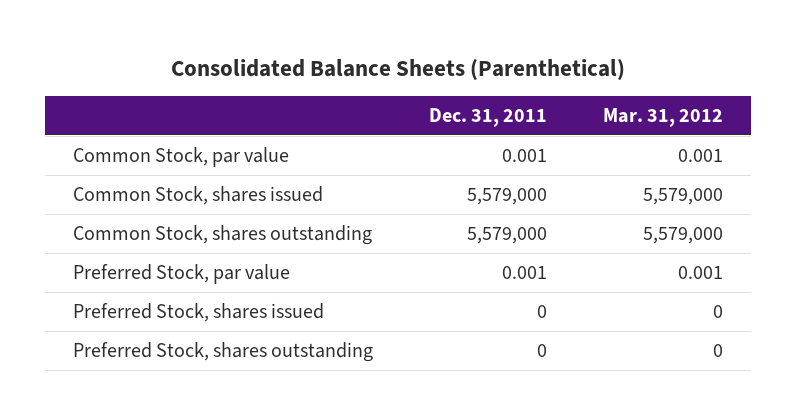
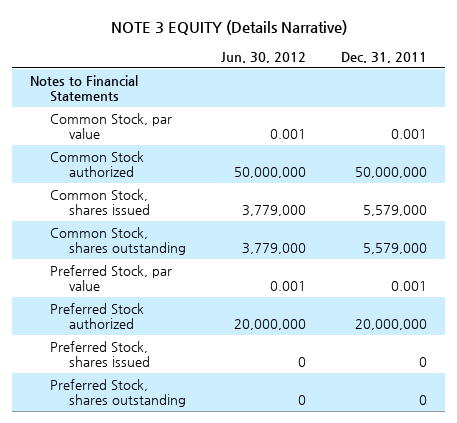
[170,59,625,82] Consolidated Balance Sheets (Parenthetical) -> [110,19,347,35] NOTE 3 EQUITY (Details Narrative)
[603,108,724,128] Mar. 31, 2012 -> none
none -> [221,51,307,63] Jun. 30, 2012
none -> [29,74,138,102] Notes to Financial Statements
none -> [49,150,144,177] Common Stock authorized
none -> [49,302,144,329] Preferred Stock authorized

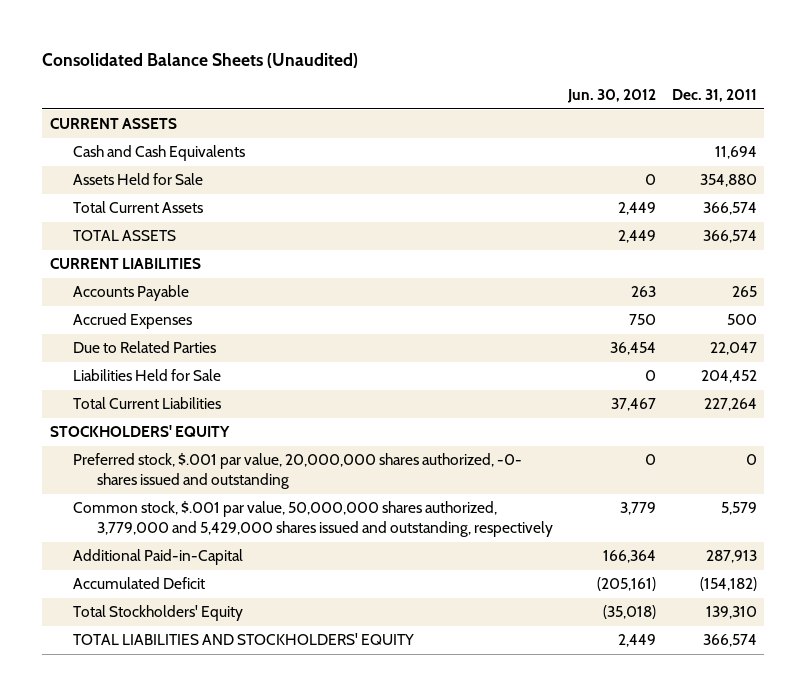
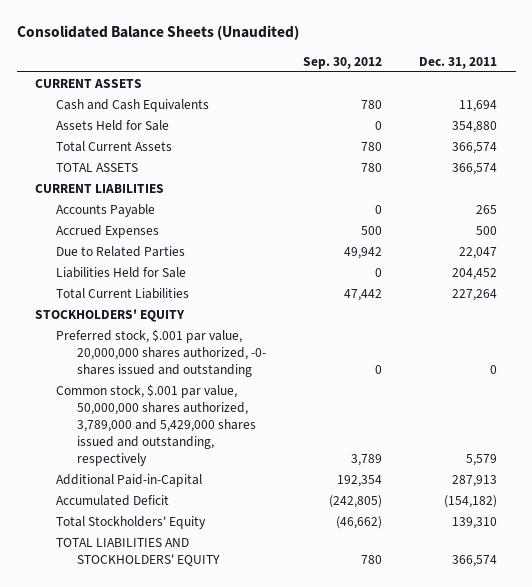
[567,89,657,104] Jun. 30, 2012 -> none
none -> [303,56,383,69] Sep. 30, 2012
[73,501,553,537] Common stock, $.001 par value, 50,000,000 shares authorized, 3,779,000 and 5,429,000 shares issued and outstanding, respectively -> [56,384,256,467] Common stock, $.001 par value, 50,000,000 shares authorized, 3,789,000 and 5,429,000 shares issued and outstanding, respectively

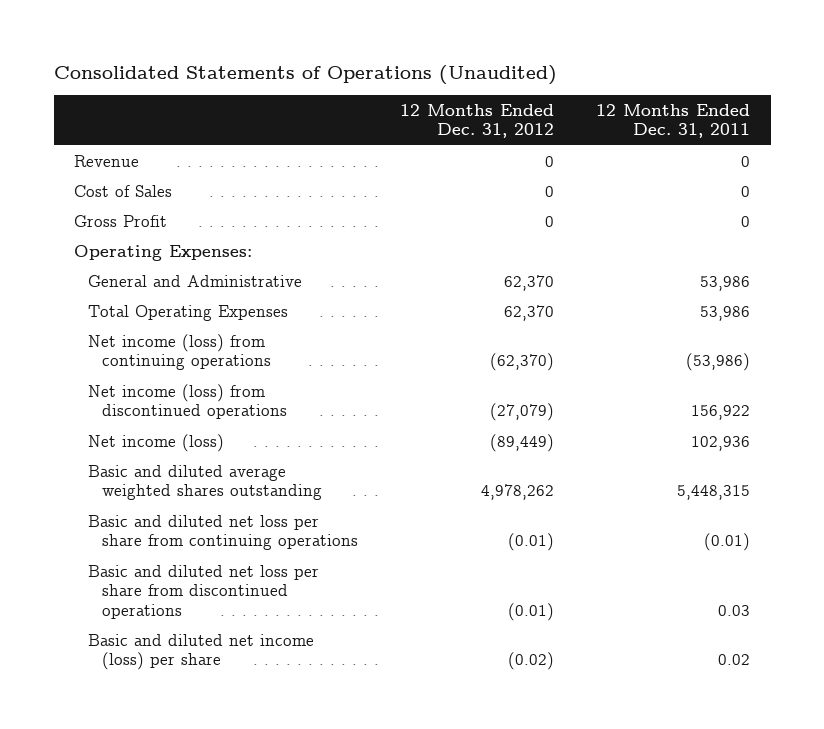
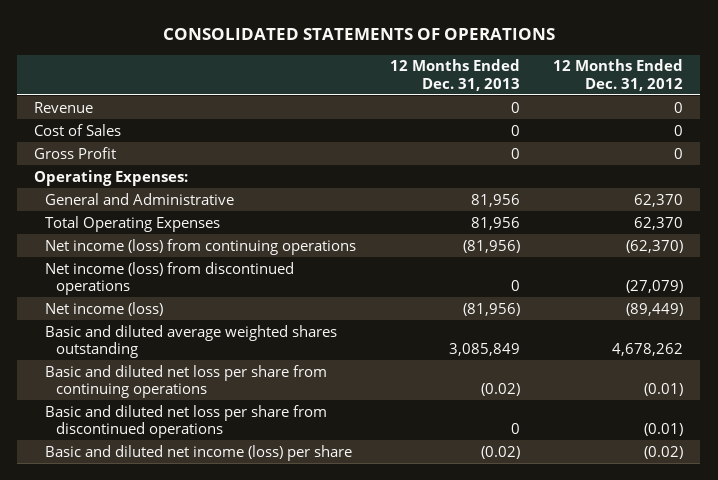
[53,64,557,85] Consolidated Statements of Operations (Unaudited) -> [162,27,555,40] CONSOLIDATED STATEMENTS OF OPERATIONS
[595,103,750,139] 12 Months Ended Dec. 31, 2011 -> none
none -> [389,59,520,91] 12 Months Ended Dec. 31, 2013
[480,484,554,501] 4,978,262 -> [612,343,684,357] 4,678,262

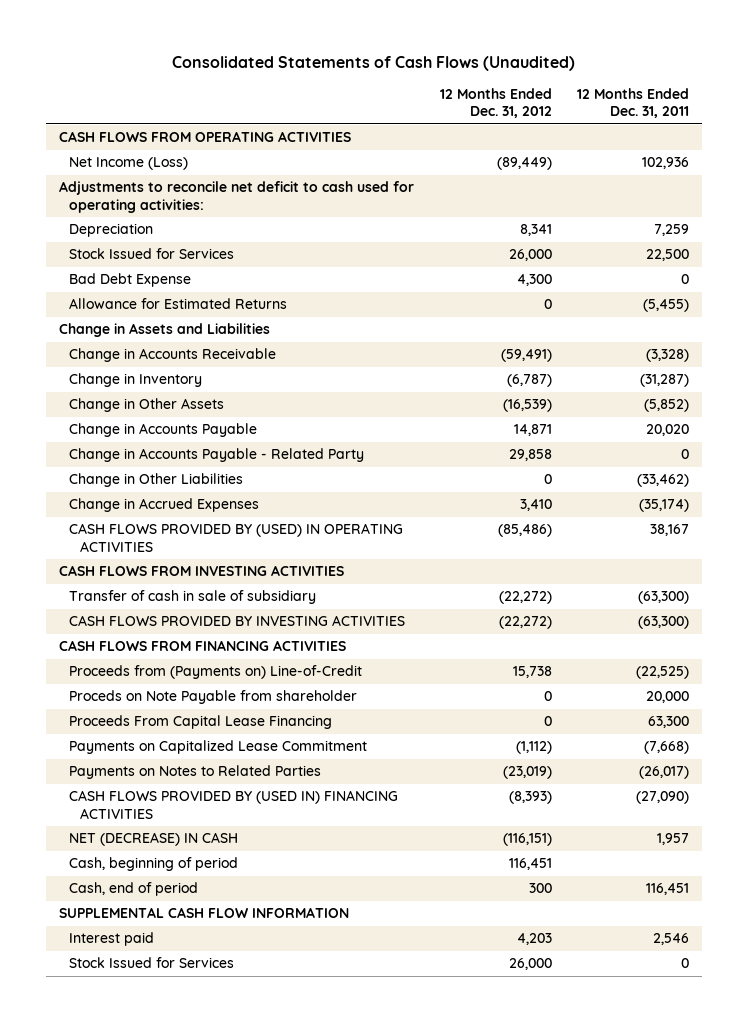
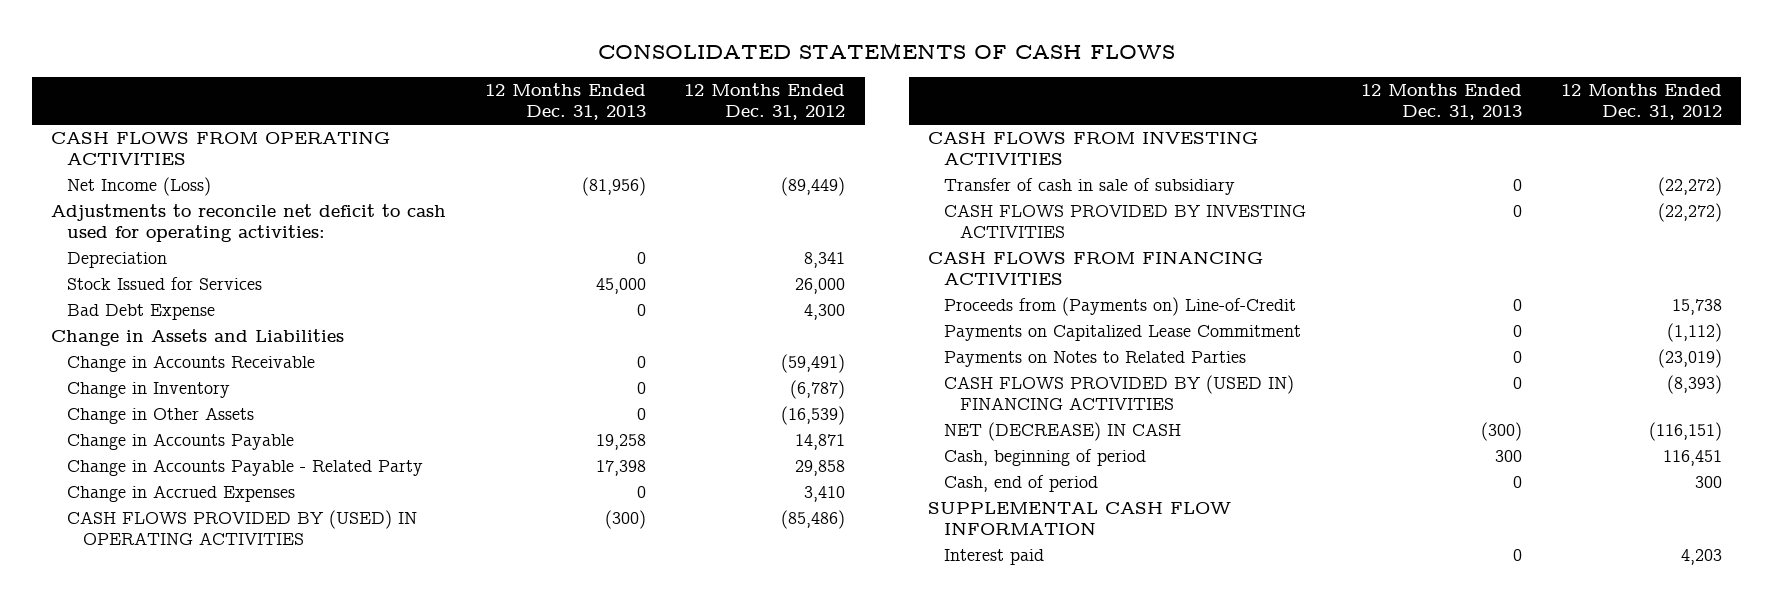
[172,55,576,71] Consolidated Statements of Cash Flows (Unaudited) -> [597,43,1175,60] CONSOLIDATED STATEMENTS OF CASH FLOWS
[577,87,690,119] 12 Months Ended Dec. 31, 2011 -> none
none -> [484,83,646,121] 12 Months Ended Dec. 31, 2013
[69,298,288,310] Allowance for Estimated Returns -> none
[69,473,244,488] Change in Other Liabilities -> none
[69,690,358,705] Proceds on Note Payable from shareholder -> none
[69,715,333,730] Proceeds From Capital Lease Financing -> none
[69,957,235,969] Stock Issued for Services -> none

